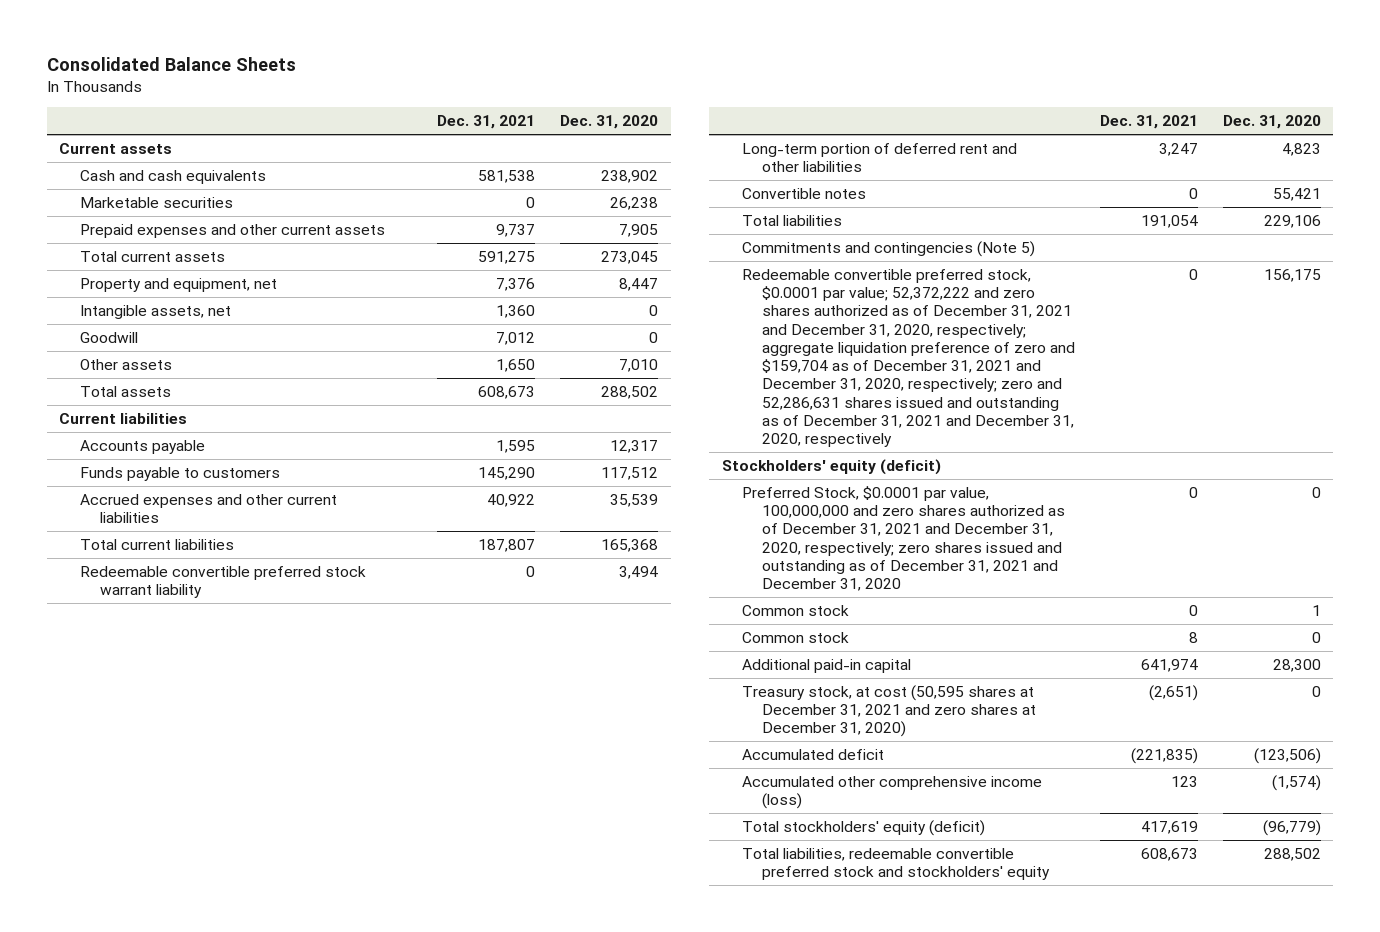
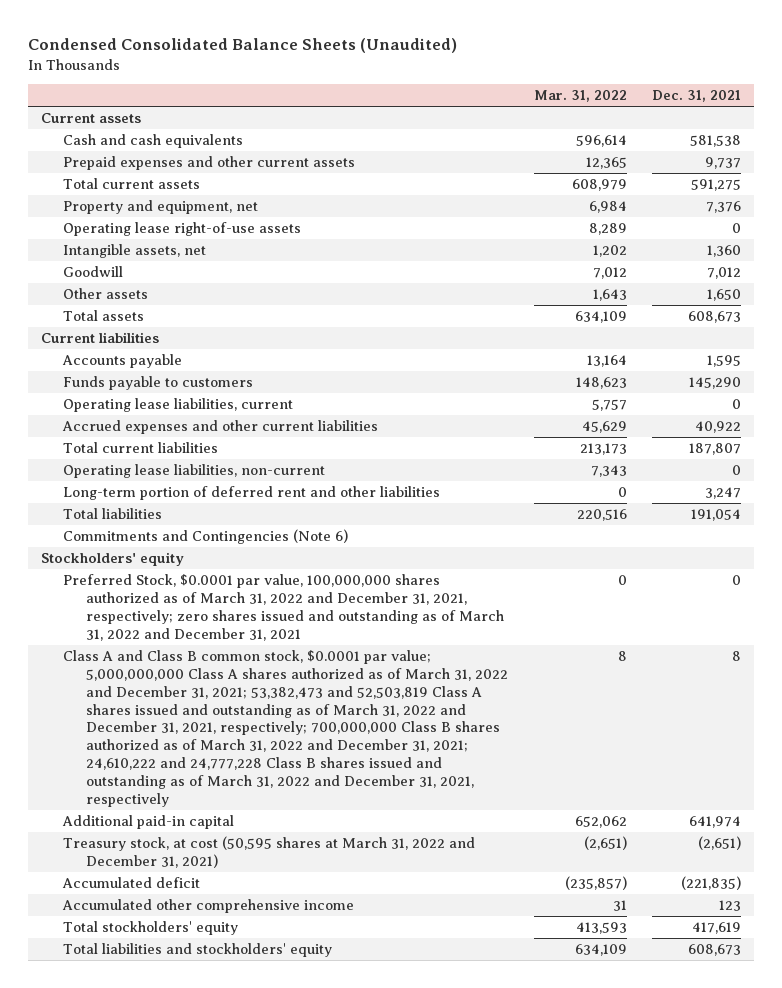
[46,57,296,72] Consolidated Balance Sheets -> [27,38,457,54] Condensed Consolidated Balance Sheets (Unaudited)
[560,115,659,130] Dec. 31, 2020 -> none
none -> [533,90,627,103] Mar. 31, 2022
[79,196,233,208] Marketable securities -> none
none -> [63,222,302,237] Operating lease right-of-use assets
none -> [63,398,294,413] Operating lease liabilities, current
[79,565,366,599] Redeemable convertible preferred stock warrant liability -> none
none -> [63,464,326,479] Operating lease liabilities, non-current
[741,187,866,199] Convertible notes -> none
[741,268,1076,448] Redeemable convertible preferred stock, $0.0001 par value; 52,372,222 and zero shares authorized as of December 31, 2021 and December 31, 2020, respectively; aggregate liquidation preference of zero and $159,704 as of December 31, 2021 and December 31, 2020, respectively; zero and 52,286,631 shares issued and outstanding as of December 31, 2021 and December 31, 2020, respectively -> none
[741,604,849,616] Common stock -> none
[741,631,849,643] Common stock -> none
[741,240,1035,257] Commitments and contingencies (Note 5) -> [63,529,349,545] Commitments and Contingencies (Note 6)
[721,458,941,475] Stockholders' equity (deficit) -> [40,552,184,567] Stockholders' equity
[741,485,1066,592] Preferred Stock, $0.0001 par value, 100,000,000 and zero shares authorized as of December 31, 2021 and December 31, 2020, respectively; zero shares issued and outstanding as of December 31, 2021 and December 31, 2020 -> [63,574,505,641] Preferred Stock, $0.0001 par value, 100,000,000 shares authorized as of March 31, 2022 and December 31, 2021, respectively; zero shares issued and outstanding as of March 31, 2022 and December 31, 2021
none -> [63,650,509,807] Class A and Class B common stock, $0.0001 par value; 5,000,000,000 Class A shares authorized as of March 31, 2022 and December 31, 2021; 53,382,473 and 52,503,819 Class A shares issued and outstanding as of March 31, 2022 and December 31, 2021, respectively; 700,000,000 Class B shares authorized as of March 31, 2022 and December 31, 2021; 24,610,222 and 24,777,228 Class B shares issued and outstanding as of March 31, 2022 and December 31, 2021, respectively
[741,684,1037,738] Treasury stock, at cost (50,595 shares at December 31, 2021 and zero shares at December 31, 2020) -> [63,836,476,868] Treasury stock, at cost (50,595 shares at March 31, 2022 and December 31, 2021)
[741,775,1042,810] Accumulated other comprehensive income (loss) -> [62,899,355,914] Accumulated other comprehensive income
[741,819,985,836] Total stockholders' equity (deficit) -> [63,921,239,936] Total stockholders' equity
[741,847,1051,881] Total liabilities, redeemable convertible preferred stock and stockholders' equity -> [63,943,333,958] Total liabilities and stockholders' equity

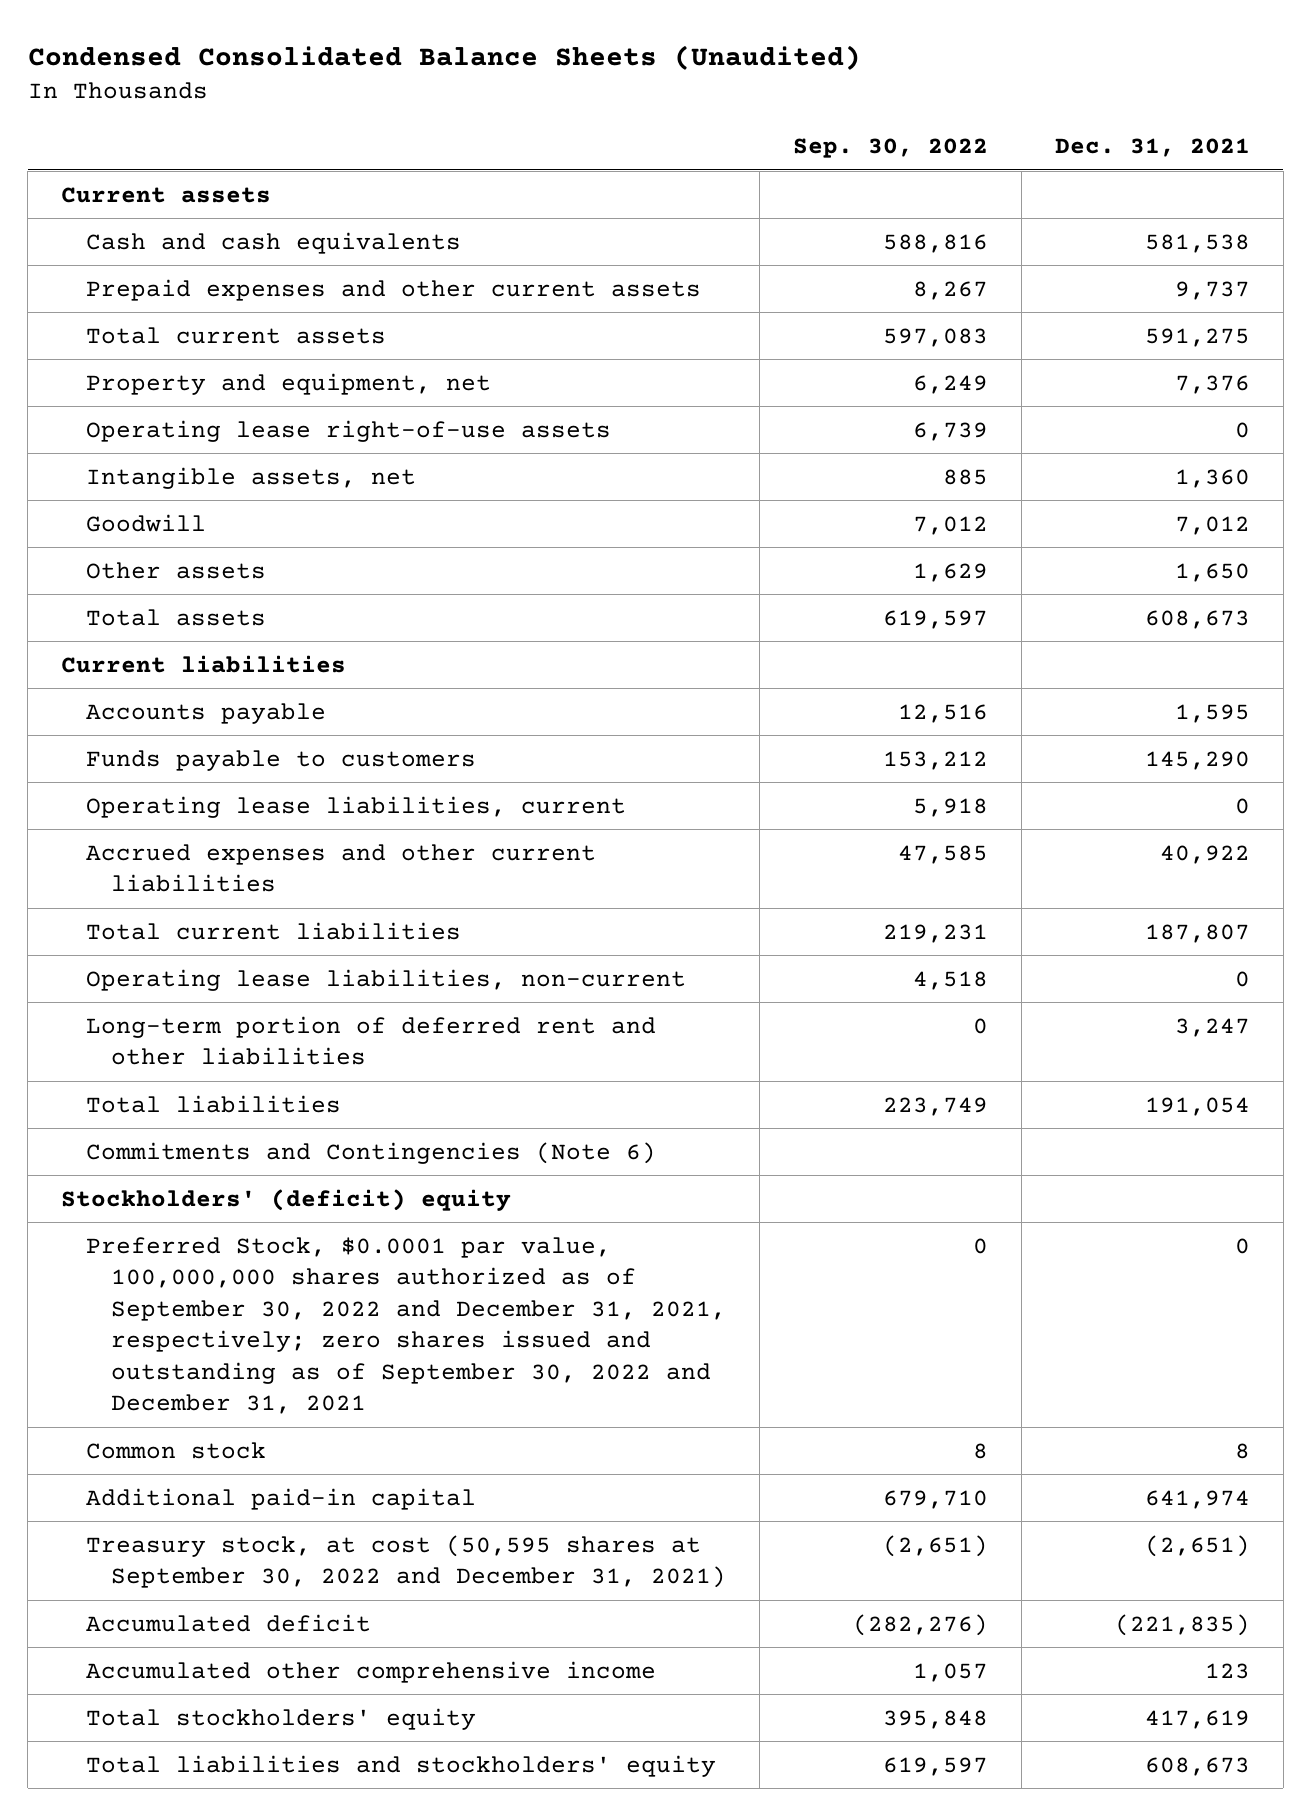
[533,90,627,103] Mar. 31, 2022 -> none
none -> [793,138,989,159] Sep. 30, 2022
[40,552,184,567] Stockholders' equity -> [61,1188,512,1211] Stockholders' (deficit) equity
[63,574,505,641] Preferred Stock, $0.0001 par value, 100,000,000 shares authorized as of March 31, 2022 and December 31, 2021, respectively; zero shares issued and outstanding as of March 31, 2022 and December 31, 2021 -> [86,1236,727,1414] Preferred Stock, $0.0001 par value, 100,000,000 shares authorized as of September 30, 2022 and December 31, 2021, respectively; zero shares issued and outstanding as of September 30, 2022 and December 31, 2021
[63,650,509,807] Class A and Class B common stock, $0.0001 par value; 5,000,000,000 Class A shares authorized as of March 31, 2022 and December 31, 2021; 53,382,473 and 52,503,819 Class A shares issued and outstanding as of March 31, 2022 and December 31, 2021, respectively; 700,000,000 Class B shares authorized as of March 31, 2022 and December 31, 2021; 24,610,222 and 24,777,228 Class B shares issued and outstanding as of March 31, 2022 and December 31, 2021, respectively -> [86,1441,267,1459] Common stock
[63,836,476,868] Treasury stock, at cost (50,595 shares at March 31, 2022 and December 31, 2021) -> [86,1534,727,1589] Treasury stock, at cost (50,595 shares at September 30, 2022 and December 31, 2021)

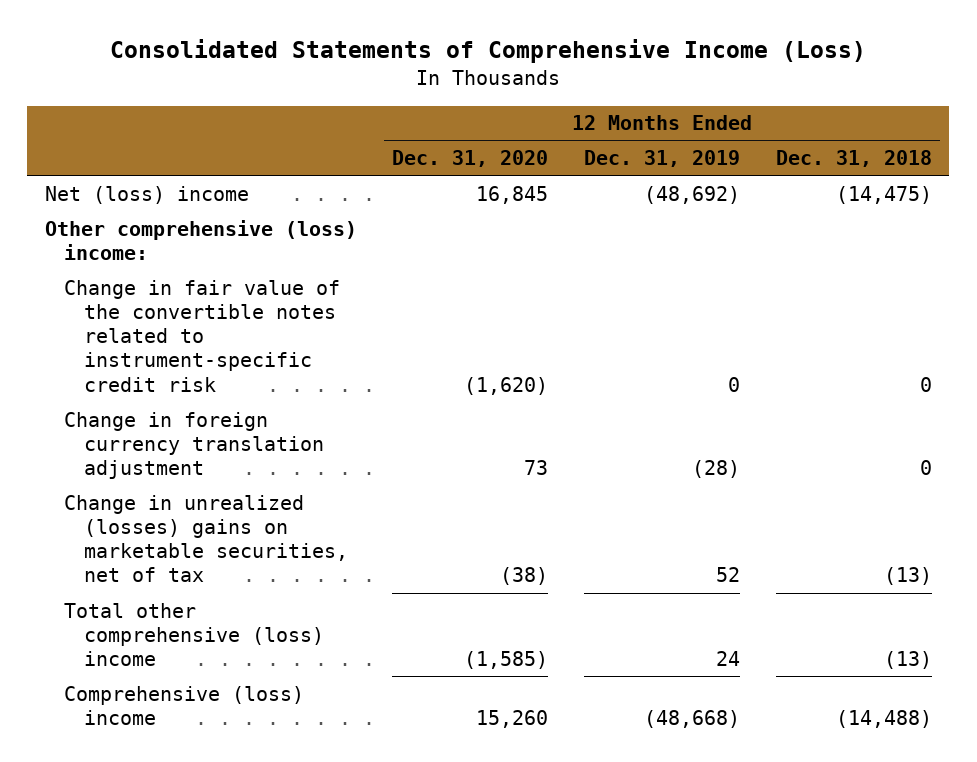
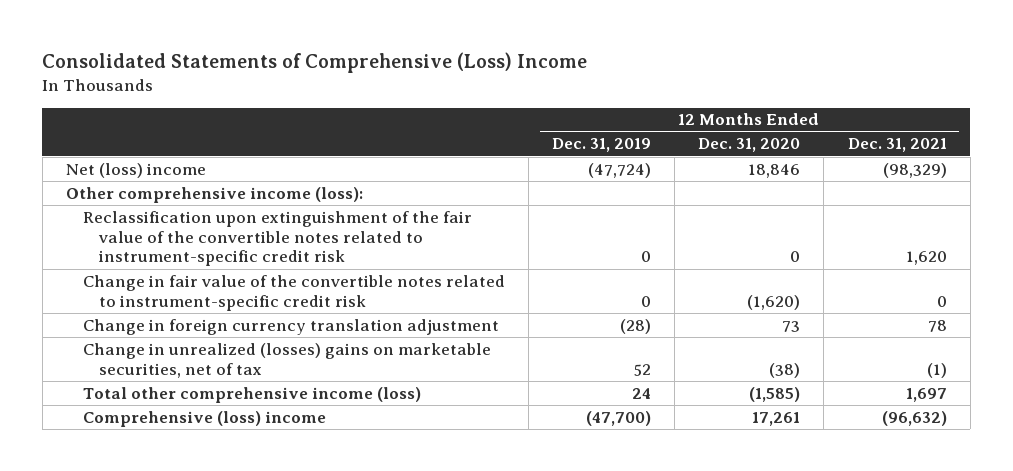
[110,39,867,64] Consolidated Statements of Comprehensive Income (Loss) -> [42,52,588,74] Consolidated Statements of Comprehensive (Loss) Income
[775,150,932,168] Dec. 31, 2018 -> none
none -> [847,138,947,153] Dec. 31, 2021
[476,185,549,204] 16,845 -> [748,163,801,178] 18,846
[644,185,741,204] (48,692) -> [587,162,651,178] (47,724)
[44,219,357,260] Other comprehensive (loss) income: -> [65,186,363,203] Other comprehensive income (loss):
none -> [82,210,472,267] Reclassification upon extinguishment of the fair value of the convertible notes related to instrument-specific credit risk
[64,602,324,667] Total other comprehensive (loss) income -> [82,386,421,403] Total other comprehensive income (loss)
[476,709,549,728] 15,260 -> [752,411,801,426] 17,261
[644,709,741,728] (48,668) -> [585,410,651,426] (47,700)

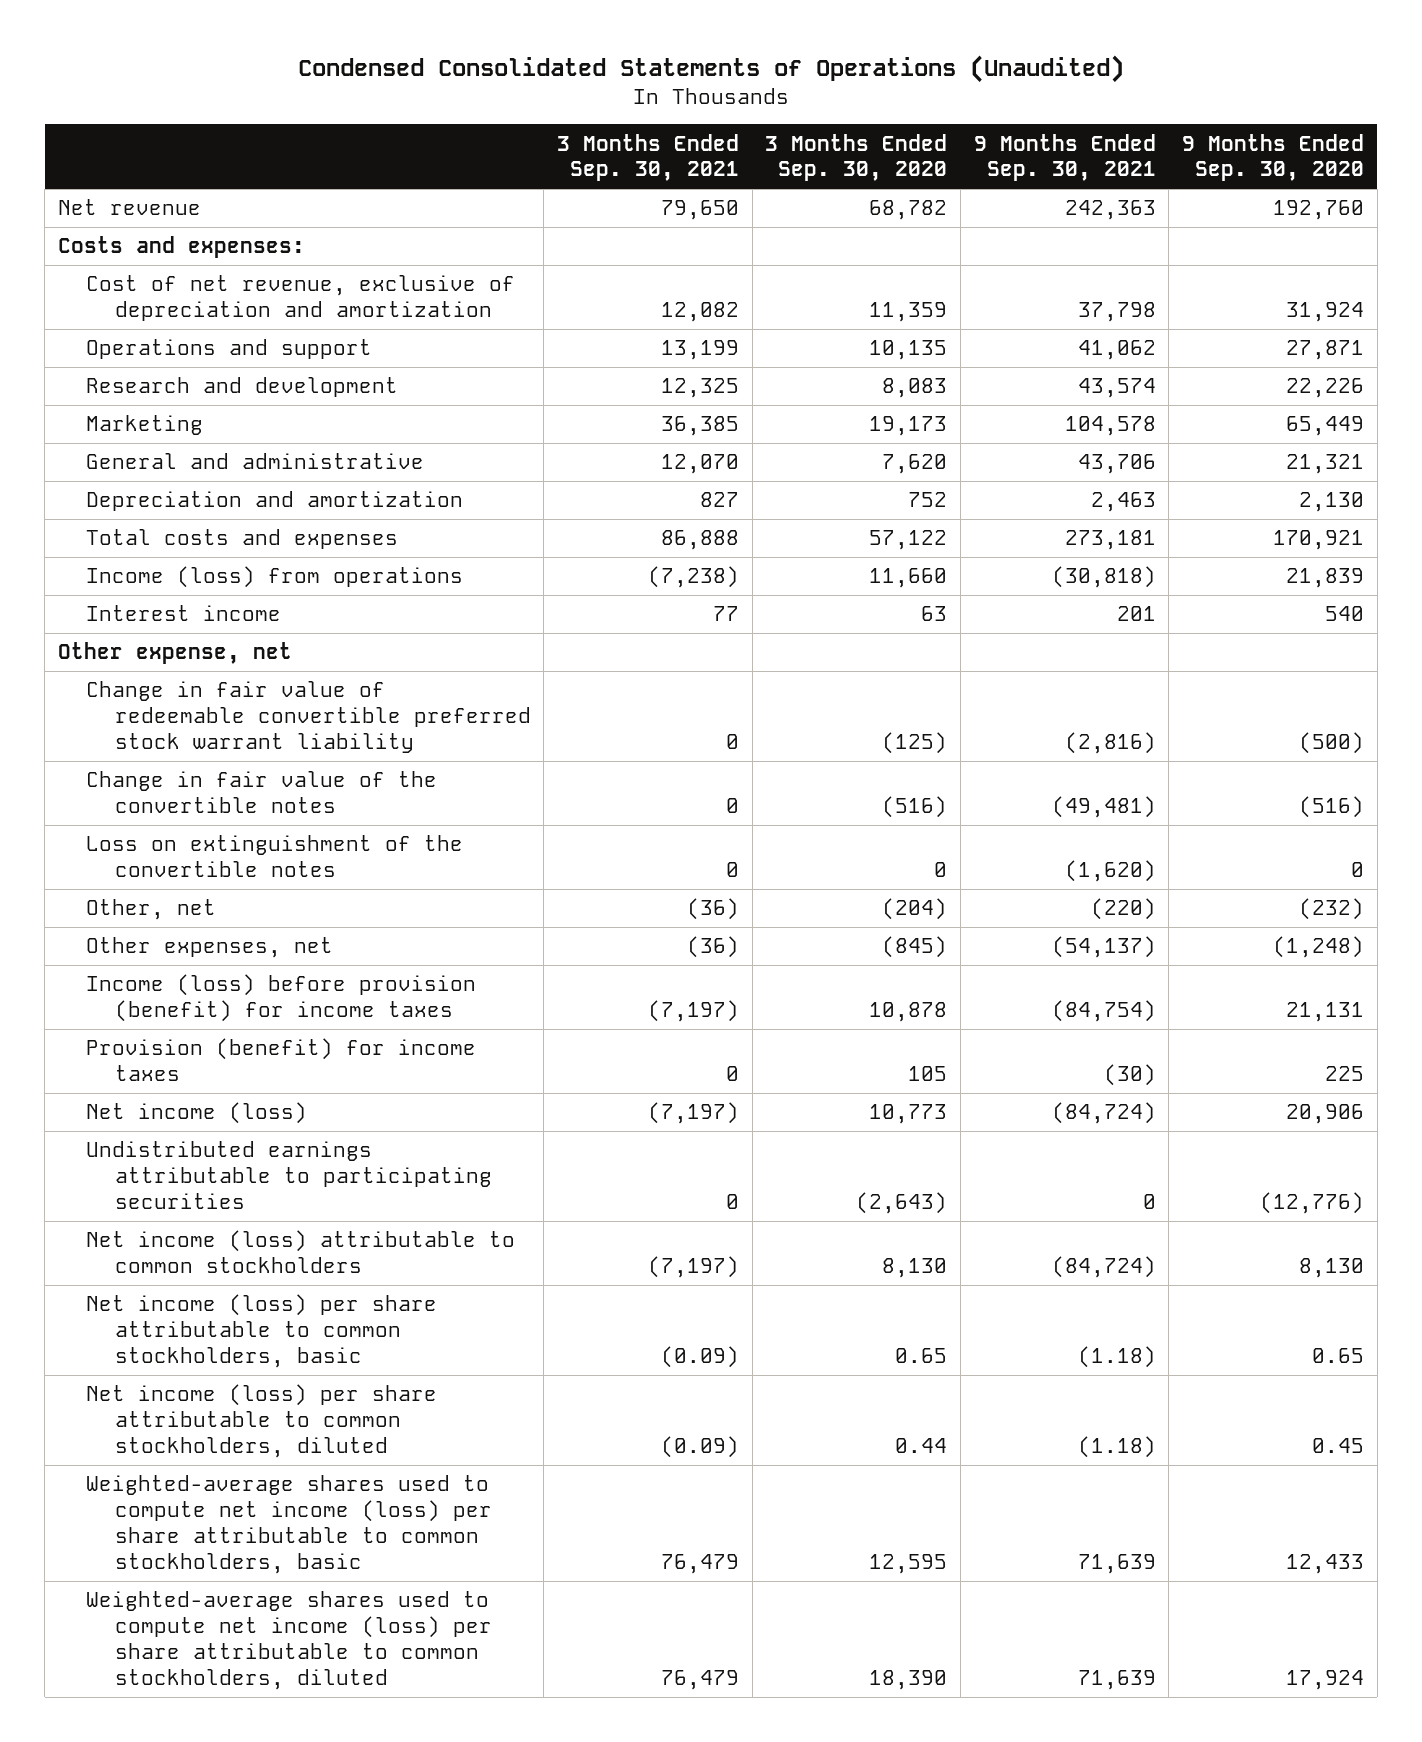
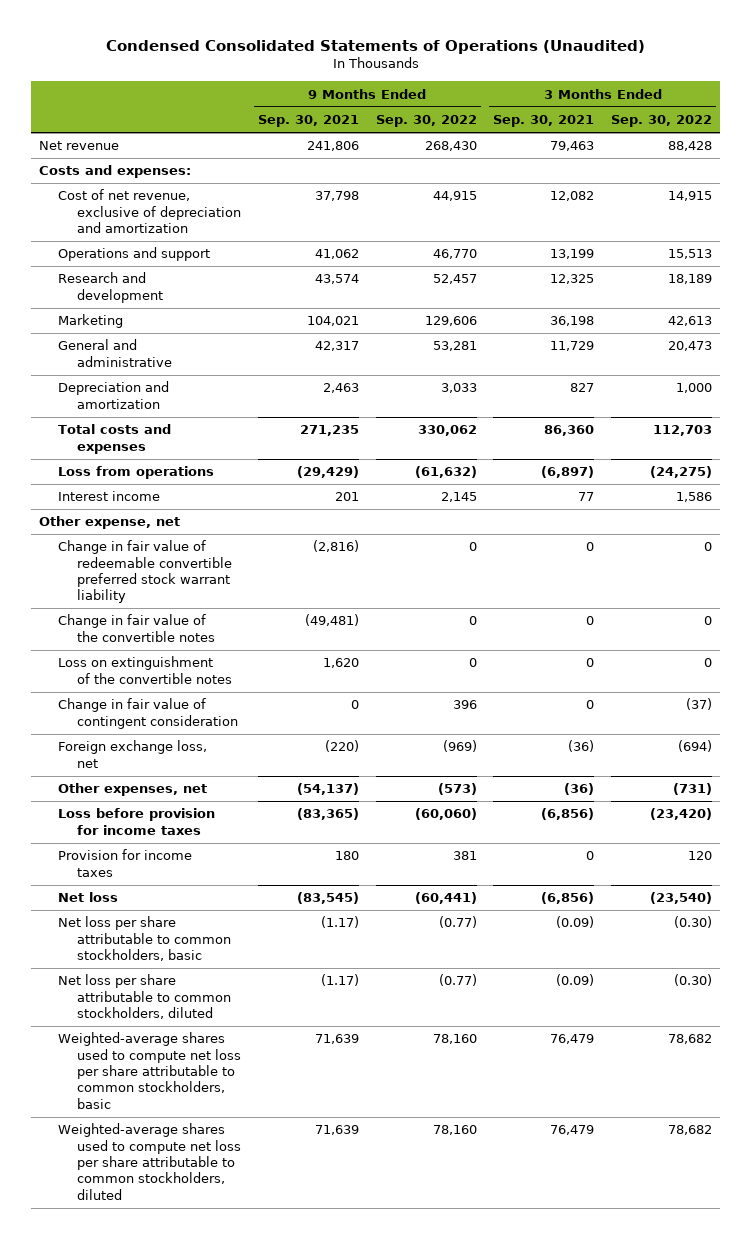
[765,133,948,182] 3 Months Ended Sep. 30, 2020 -> none
[1182,133,1365,182] 9 Months Ended Sep. 30, 2020 -> none
none -> [375,115,477,128] Sep. 30, 2022
none -> [611,115,713,128] Sep. 30, 2022
[660,200,739,221] 79,650 -> [550,141,595,152] 79,463
[1064,200,1156,221] 242,363 -> [306,141,359,152] 241,806
[660,416,739,437] 36,385 -> [550,316,595,327] 36,198
[1064,416,1156,437] 104,578 -> [306,316,359,327] 104,021
[660,454,739,475] 12,070 -> [550,341,595,352] 11,729
[1077,454,1156,475] 43,706 -> [314,341,359,352] 42,317
[660,530,739,551] 86,888 -> [544,425,595,437] 86,360
[1064,530,1156,551] 273,181 -> [299,425,359,437] 271,235
[86,566,464,589] Income (loss) from operations -> [58,466,215,480] Loss from operations
[647,566,739,589] (7,238) -> [541,466,595,479] (6,897)
[1051,566,1156,589] (30,818) -> [296,466,359,479] (29,429)
[1064,860,1156,883] (1,620) -> [322,658,359,669] 1,620
none -> [58,698,239,729] Change in fair value of contingent consideration
[86,899,217,921] Other, net -> [58,740,208,768] Foreign exchange loss, net
[86,1141,492,1209] Undistributed earnings attributable to participating securities -> none
[86,1230,516,1274] Net income (loss) attributable to common stockholders -> none
[86,974,477,1023] Income (loss) before provision (benefit) for income taxes -> [58,808,216,835] Loss before provision for income taxes
[647,1000,739,1023] (7,197) -> [541,808,595,821] (6,856)
[1051,1000,1156,1023] (84,754) -> [296,808,359,821] (83,365)
[86,1038,477,1082] Provision (benefit) for income taxes -> [58,849,193,877] Provision for income taxes
[1103,1064,1156,1087] (30) -> [334,851,359,861] 180
[86,1102,308,1125] Net income (loss) -> [58,892,119,903] Net loss
[647,1102,739,1125] (7,197) -> [541,892,595,905] (6,856)
[1051,1102,1156,1125] (84,724) -> [296,892,359,905] (83,545)
[86,1294,438,1368] Net income (loss) per share attributable to common stockholders, basic -> [58,916,232,962] Net loss per share attributable to common stockholders, basic
[1077,1345,1156,1368] (1.18) -> [320,916,359,929] (1.17)
[86,1384,438,1458] Net income (loss) per share attributable to common stockholders, diluted -> [58,974,232,1020] Net loss per share attributable to common stockholders, diluted
[1077,1435,1156,1458] (1.18) -> [320,974,359,987] (1.17)
[86,1475,492,1574] Weighted-average shares used to compute net income (loss) per share attributable to common stockholders, basic -> [58,1032,242,1109] Weighted-average shares used to compute net loss per share attributable to common stockholders, basic
[86,1591,492,1690] Weighted-average shares used to compute net income (loss) per share attributable to common stockholders, diluted -> [58,1123,242,1200] Weighted-average shares used to compute net loss per share attributable to common stockholders, diluted

